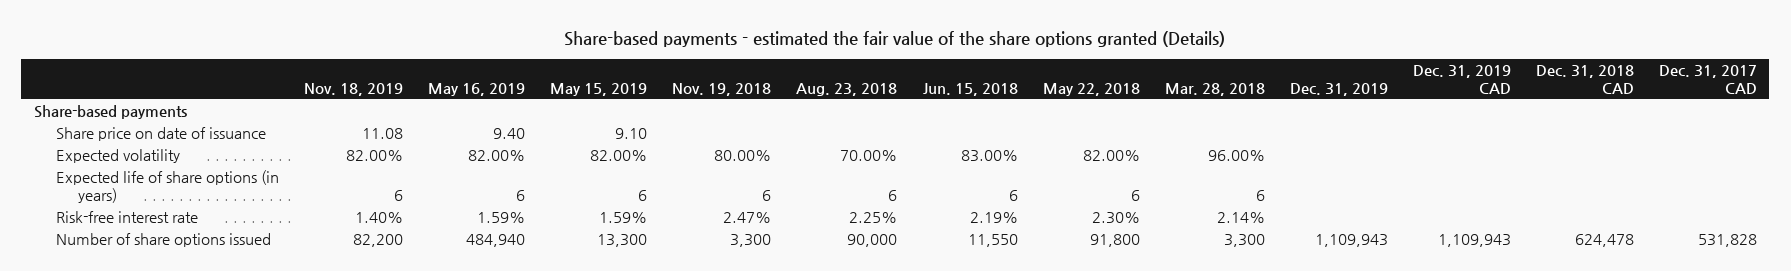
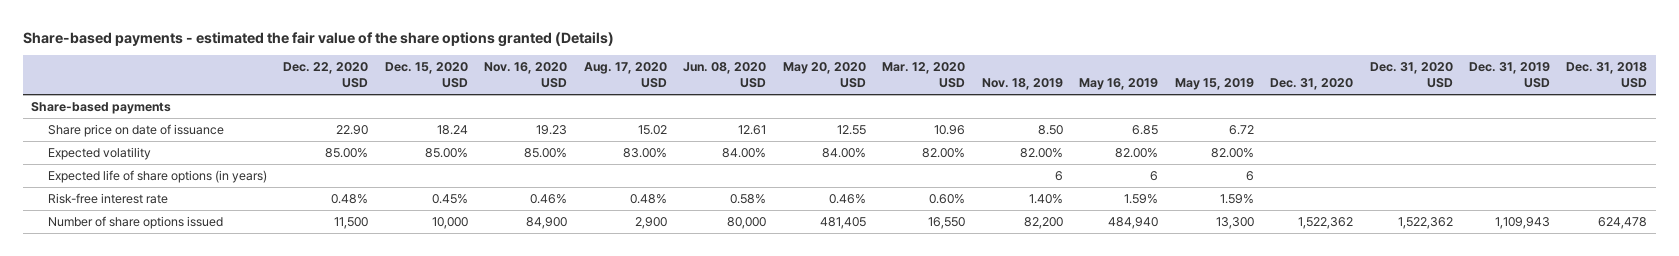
[672,82,772,96] Nov. 19, 2018 -> none
[796,82,898,96] Aug. 23, 2018 -> none
[922,82,1018,96] Jun. 15, 2018 -> none
[1042,82,1140,96] May 22, 2018 -> none
[1164,82,1265,96] Mar. 28, 2018 -> none
[1289,82,1388,96] Dec. 31, 2019 -> none
[1412,64,1511,94] Dec. 31, 2019 CAD -> none
[1535,64,1634,94] Dec. 31, 2018 CAD -> none
[1658,64,1757,94] Dec. 31, 2017 CAD -> none
none -> [283,62,369,89] Dec. 22, 2020 USD
none -> [384,62,468,89] Dec. 15, 2020 USD
none -> [484,62,568,89] Nov. 16, 2020 USD
none -> [583,62,667,89] Aug. 17, 2020 USD
none -> [683,62,767,89] Jun. 08, 2020 USD
none -> [782,62,866,89] May 20, 2020 USD
none -> [882,62,966,89] Mar. 12, 2020 USD
none -> [1270,78,1354,91] Dec. 31, 2020
none -> [1369,62,1453,89] Dec. 31, 2020 USD
none -> [1469,62,1551,89] Dec. 31, 2019 USD
none -> [1566,62,1648,89] Dec. 31, 2018 USD
[362,128,404,140] 11.08 -> [1037,125,1063,136] 8.50
[493,128,526,140] 9.40 -> [1132,125,1159,136] 6.85
[615,128,648,140] 9.10 -> [1228,125,1254,136] 6.72

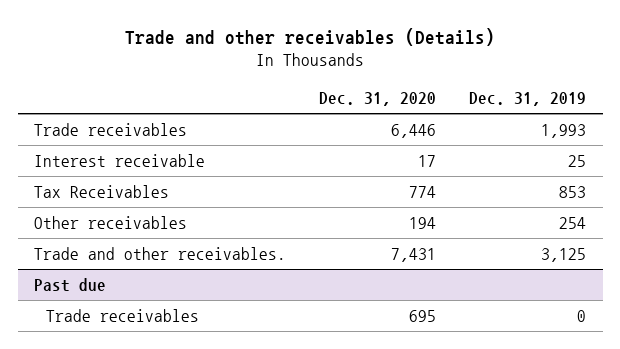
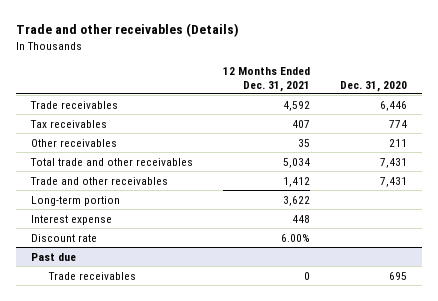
[469,91,587,106] Dec. 31, 2019 -> none
none -> [223,66,311,92] 12 Months Ended Dec. 31, 2021
[34,153,206,167] Interest receivable -> none
[34,184,170,198] Tax Receivables -> [30,119,108,128] Tax receivables
[409,216,437,229] 194 -> [389,138,408,147] 211
[34,246,287,260] Trade and other receivables. -> [30,157,194,166] Total trade and other receivables
none -> [30,176,169,185] Trade and other receivables
none -> [31,195,121,206] Long-term portion
none -> [31,214,113,225] Interest expense
none -> [31,233,98,242] Discount rate

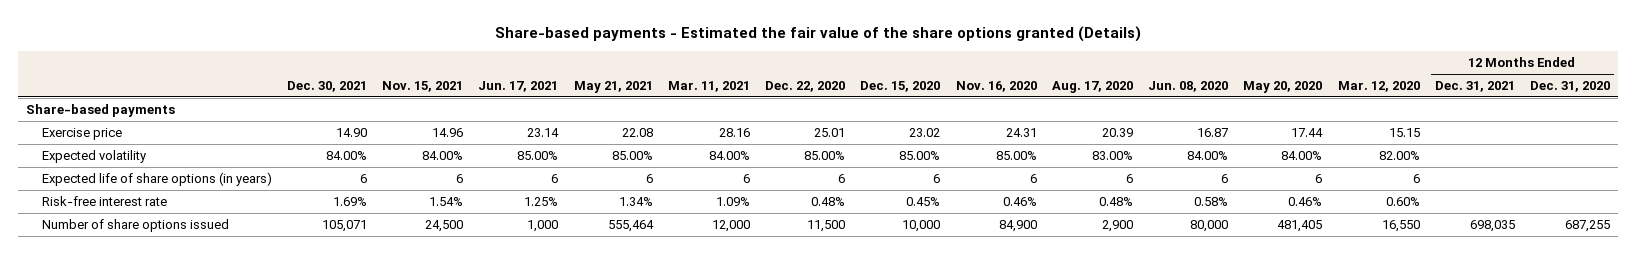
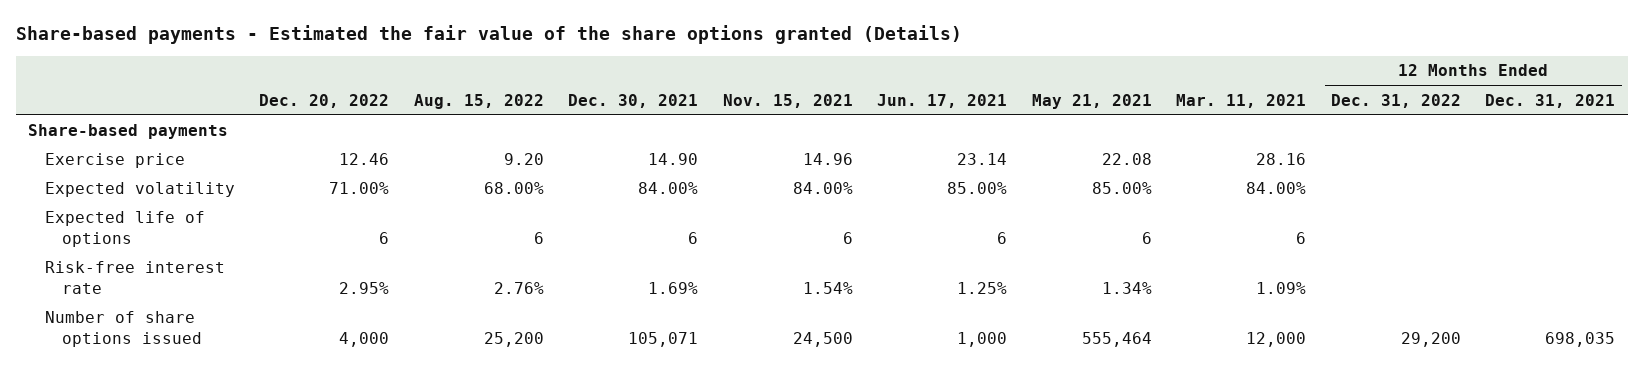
[765,81,846,93] Dec. 22, 2020 -> none
[860,81,941,93] Dec. 15, 2020 -> none
[955,81,1037,93] Nov. 16, 2020 -> none
[1051,81,1133,94] Aug. 17, 2020 -> none
[1148,81,1229,93] Jun. 08, 2020 -> none
[1243,81,1323,94] May 20, 2020 -> none
[1337,81,1420,93] Mar. 12, 2020 -> none
[1529,81,1610,93] Dec. 31, 2020 -> none
none -> [259,93,390,108] Dec. 20, 2022
none -> [413,93,544,109] Aug. 15, 2022
none -> [1330,93,1461,108] Dec. 31, 2022
[41,171,272,186] Expected life of share options (in years) -> [44,211,205,247] Expected life of options

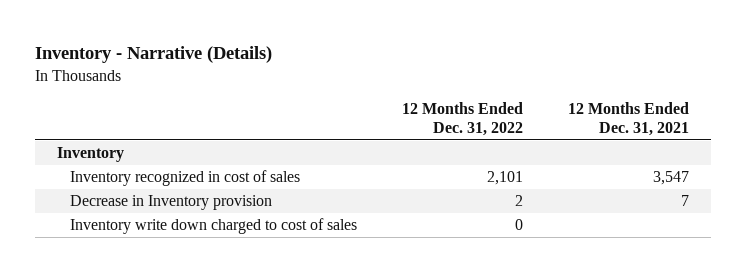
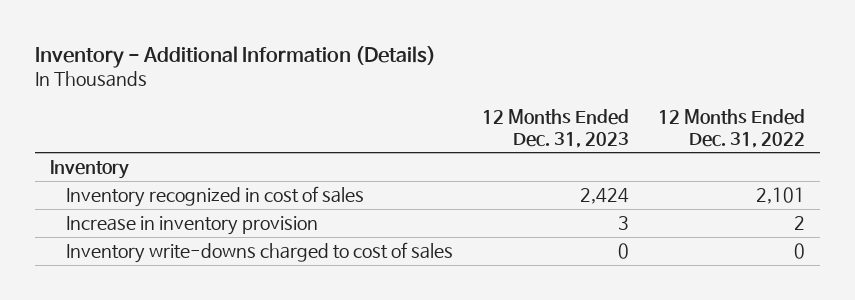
[34,46,272,64] Inventory - Narrative (Details) -> [34,45,436,68] Inventory - Additional Information (Details)
[567,102,689,137] 12 Months Ended Dec. 31, 2021 -> none
none -> [482,109,630,148] 12 Months Ended Dec. 31, 2023
[70,195,273,211] Decrease in Inventory provision -> [65,216,318,236] Increase in inventory provision
[70,218,358,235] Inventory write down charged to cost of sales -> [65,242,453,264] Inventory write-downs charged to cost of sales

